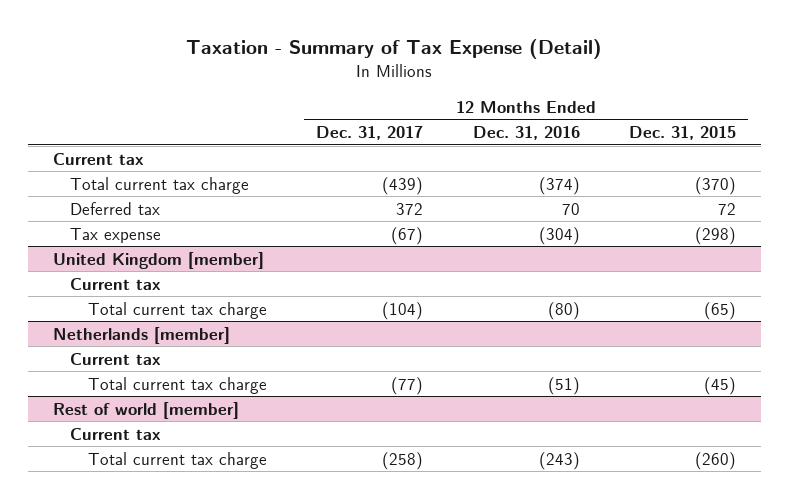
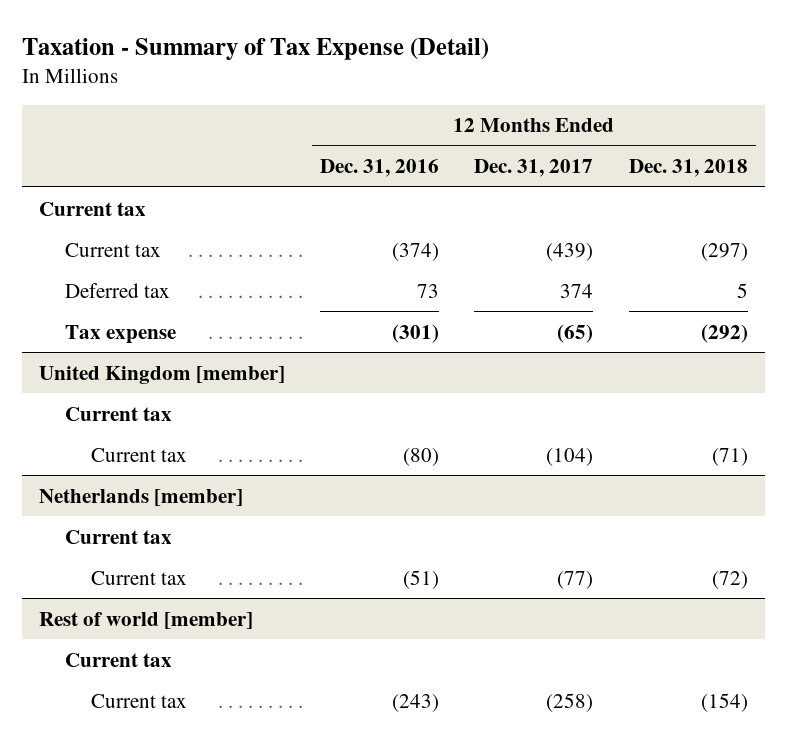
[628,126,736,141] Dec. 31, 2015 -> none
none -> [628,159,748,178] Dec. 31, 2018
[70,176,250,194] Total current tax charge -> [65,242,162,257] Current tax
[396,202,424,215] 372 -> [560,283,594,298] 374
[561,202,580,215] 70 -> [417,283,440,298] 73
[391,226,424,245] (67) -> [557,323,594,343] (65)
[538,226,580,245] (304) -> [392,323,440,343] (301)
[87,301,267,319] Total current tax charge -> [90,447,187,462] Current tax
[87,376,267,394] Total current tax charge -> [90,570,187,585] Current tax
[87,451,267,469] Total current tax charge -> [90,693,187,708] Current tax

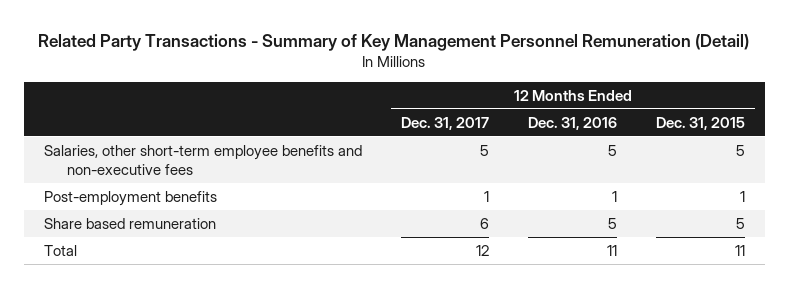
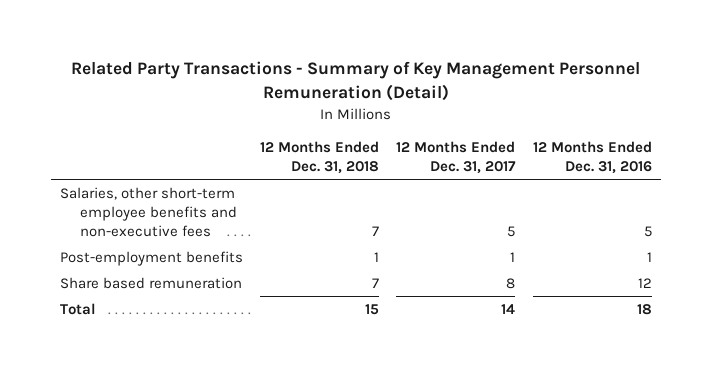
[656,116,746,130] Dec. 31, 2015 -> none
none -> [259,140,379,174] 12 Months Ended Dec. 31, 2018
[479,217,489,229] 6 -> [506,278,516,290] 8
[607,217,617,229] 5 -> [637,278,652,289] 12
[475,244,489,256] 12 -> [501,304,516,315] 14
[606,244,617,256] 11 -> [636,304,652,316] 18

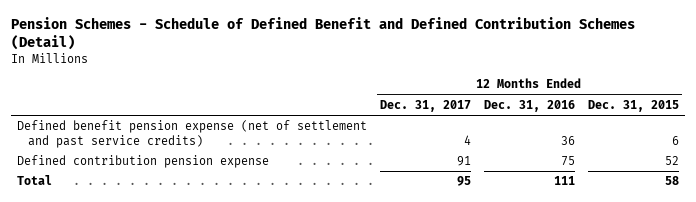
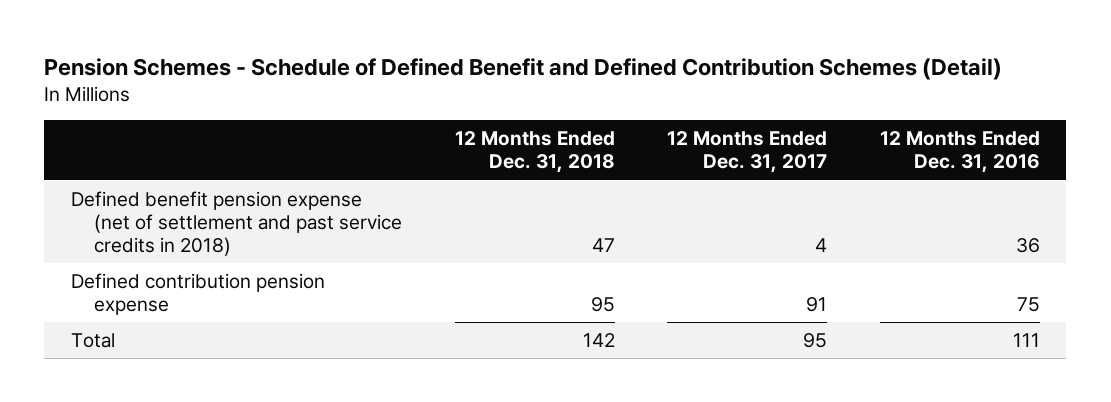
[587,99,679,112] Dec. 31, 2015 -> none
none -> [454,131,615,174] 12 Months Ended Dec. 31, 2018
[17,120,368,148] Defined benefit pension expense (net of settlement and past service credits) -> [70,190,402,257] Defined benefit pension expense (net of settlement and past service credits in 2018)

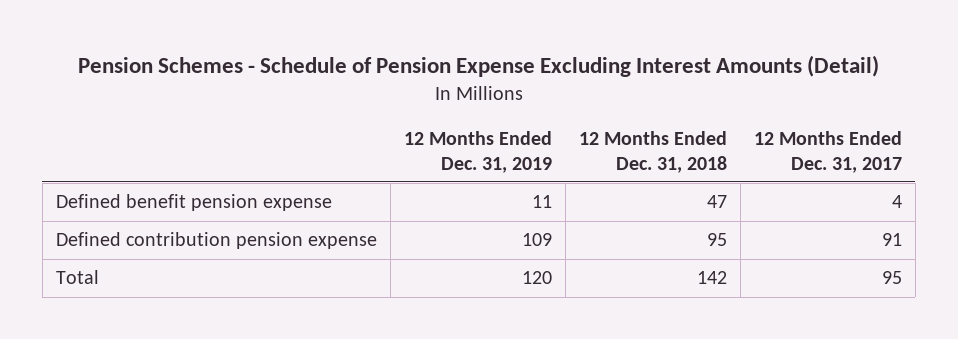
[44,57,1003,80] Pension Schemes - Schedule of Defined Benefit and Defined Contribution Schemes (Detail) -> [77,55,879,78] Pension Schemes - Schedule of Pension Expense Excluding Interest Amounts (Detail)
[879,131,1040,174] 12 Months Ended Dec. 31, 2016 -> none
none -> [403,131,552,173] 12 Months Ended Dec. 31, 2019
[70,190,402,257] Defined benefit pension expense (net of settlement and past service credits in 2018) -> [55,194,332,212] Defined benefit pension expense

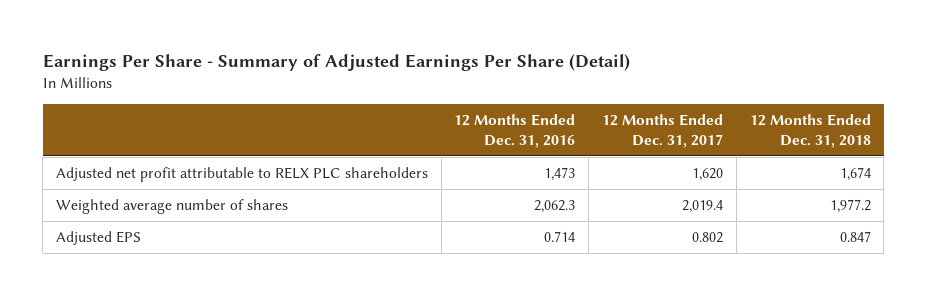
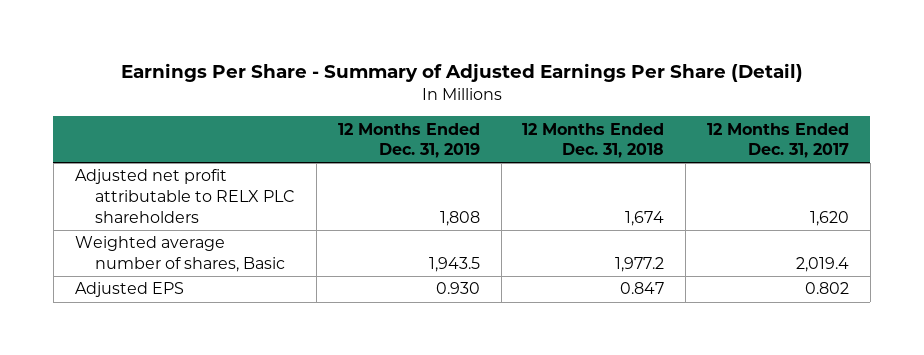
[454,113,576,148] 12 Months Ended Dec. 31, 2016 -> none
none -> [337,122,480,159] 12 Months Ended Dec. 31, 2019
[55,199,288,215] Weighted average number of shares -> [74,236,285,273] Weighted average number of shares, Basic

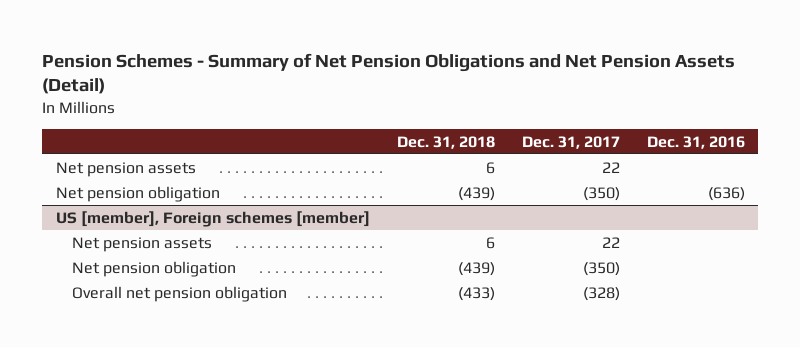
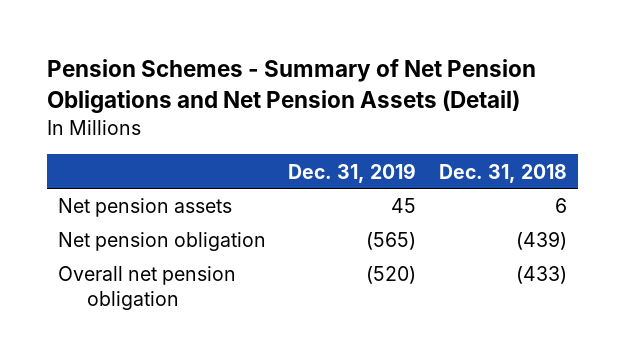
[521,135,620,149] Dec. 31, 2017 -> none
[646,135,745,149] Dec. 31, 2016 -> none
none -> [288,162,417,183] Dec. 31, 2019
[55,210,370,227] US [member], Foreign schemes [member] -> none
[72,236,213,252] Net pension assets -> none
[72,260,237,277] Net pension obligation -> none

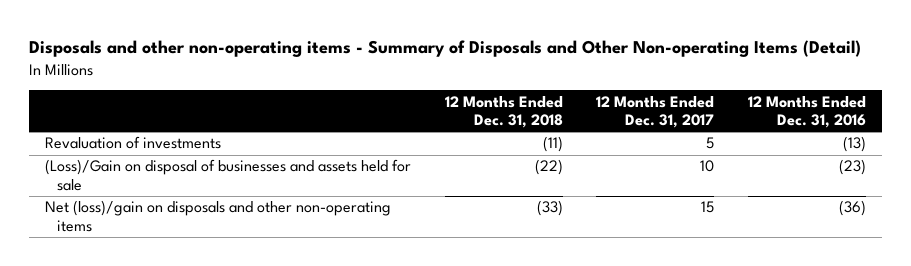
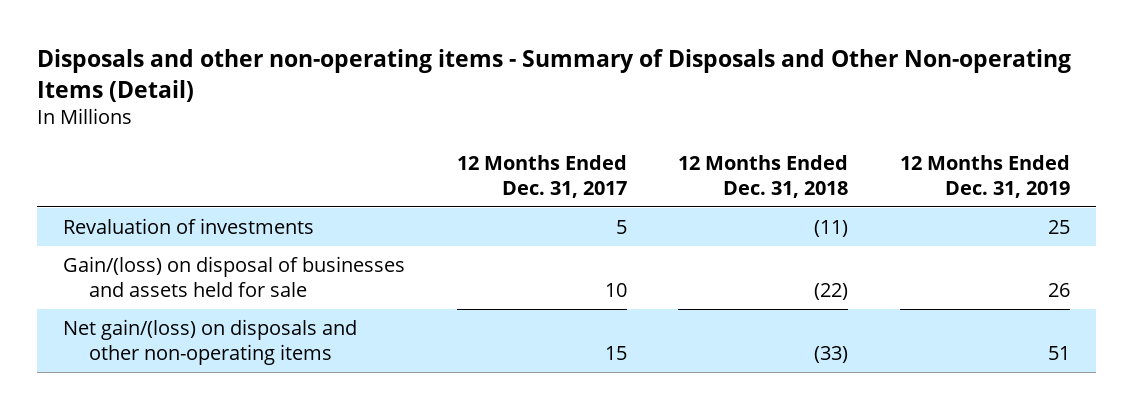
[747,95,866,129] 12 Months Ended Dec. 31, 2016 -> none
none -> [900,154,1071,198] 12 Months Ended Dec. 31, 2019
[45,159,412,191] (Loss)/Gain on disposal of businesses and assets held for sale -> [62,256,405,297] Gain/(loss) on disposal of businesses and assets held for sale
[45,200,392,232] Net (loss)/gain on disposals and other non-operating items -> [62,319,357,365] Net gain/(loss) on disposals and other non-operating items

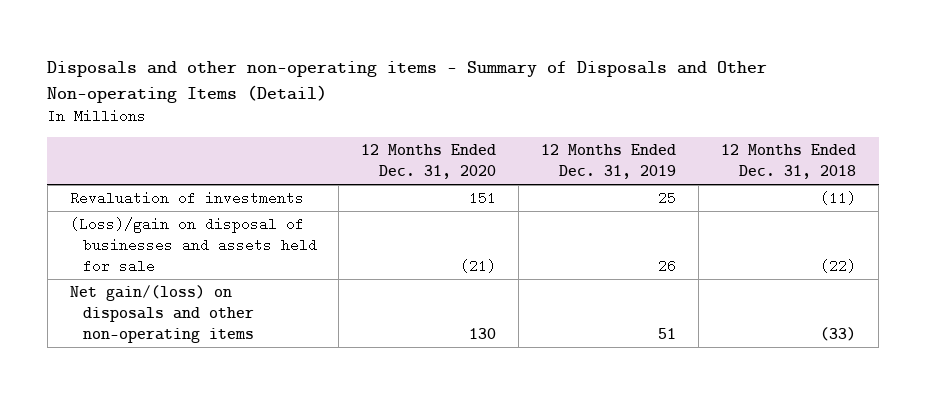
[456,154,627,198] 12 Months Ended Dec. 31, 2017 -> none
none -> [361,144,497,180] 12 Months Ended Dec. 31, 2020
[62,256,405,297] Gain/(loss) on disposal of businesses and assets held for sale -> [69,217,317,273] (Loss)/gain on disposal of businesses and assets held for sale

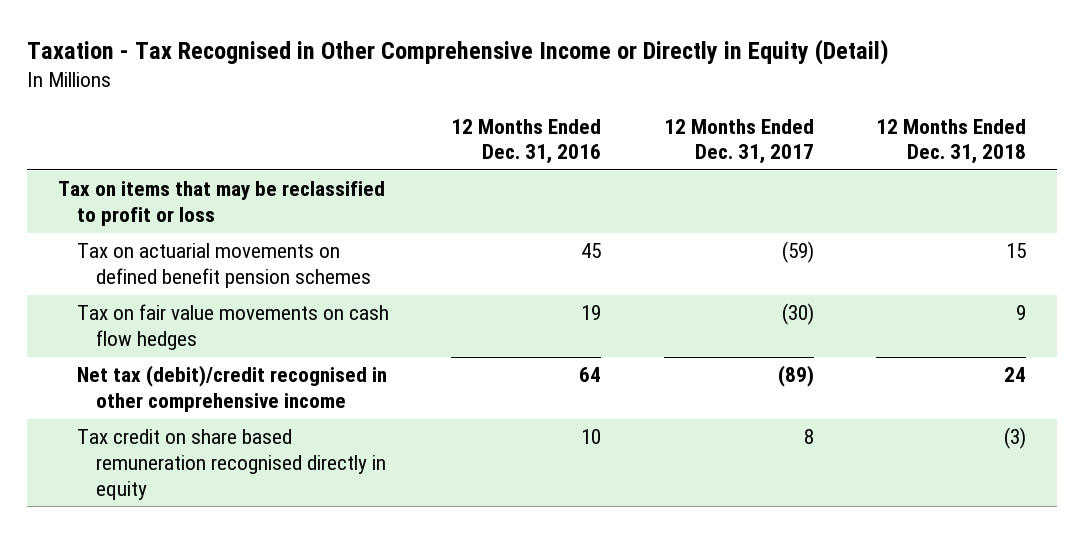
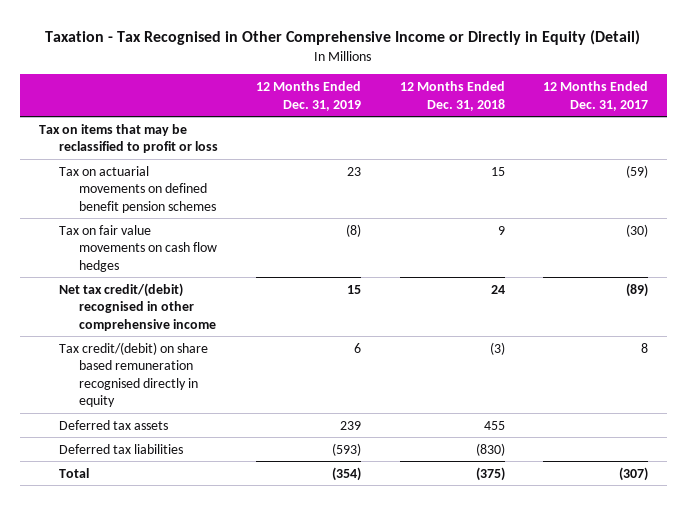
[451,118,602,165] 12 Months Ended Dec. 31, 2016 -> none
none -> [256,81,362,111] 12 Months Ended Dec. 31, 2019
[77,365,388,413] Net tax (debit)/credit recognised in other comprehensive income -> [59,282,217,331] Net tax credit/(debit) recognised in other comprehensive income
[77,429,387,500] Tax credit on share based remuneration recognised directly in equity -> [59,341,209,408] Tax credit/(debit) on share based remuneration recognised directly in equity
none -> [59,419,169,430] Deferred tax assets
none -> [59,443,184,454] Deferred tax liabilities
none -> [59,467,90,478] Total

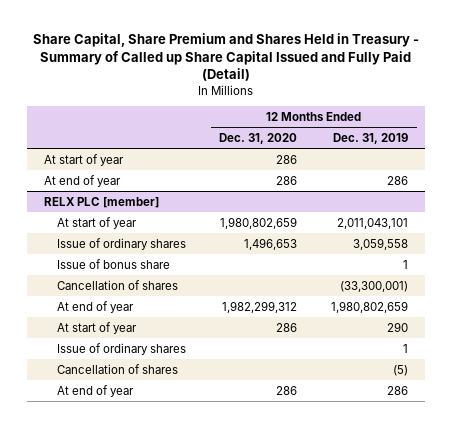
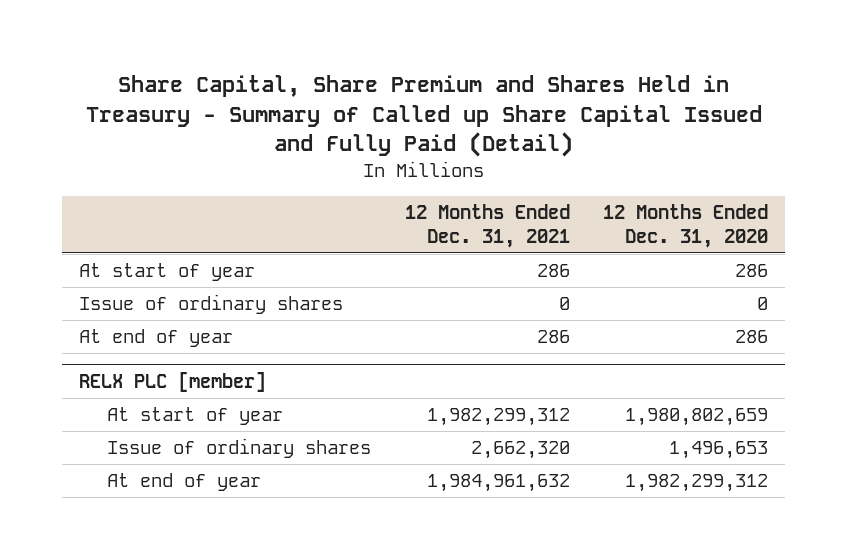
[333,132,409,144] Dec. 31, 2019 -> none
none -> [404,204,570,249] 12 Months Ended Dec. 31, 2021
none -> [79,294,344,315] Issue of ordinary shares
[56,258,170,269] Issue of bonus share -> none
[56,279,178,290] Cancellation of shares -> none
[56,321,137,334] At start of year -> none
[56,342,186,355] Issue of ordinary shares -> none
[56,363,178,374] Cancellation of shares -> none
[56,384,134,397] At end of year -> none

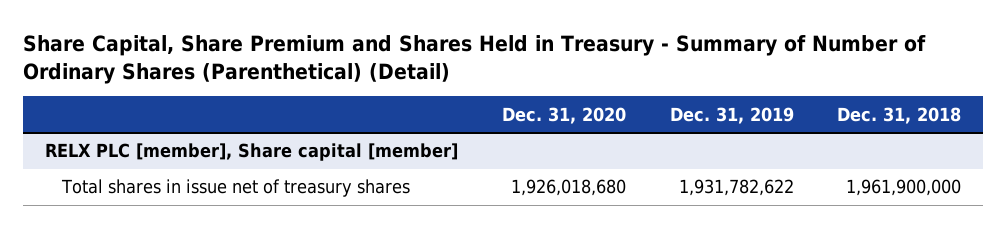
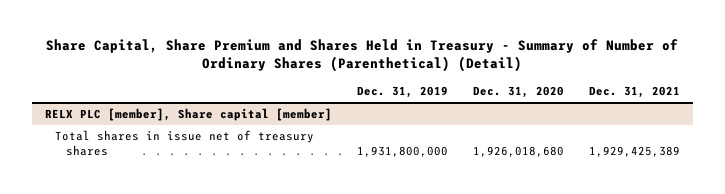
[837,106,962,124] Dec. 31, 2018 -> none
none -> [589,86,681,99] Dec. 31, 2021
[678,179,794,197] 1,931,782,622 -> [356,146,448,158] 1,931,800,000

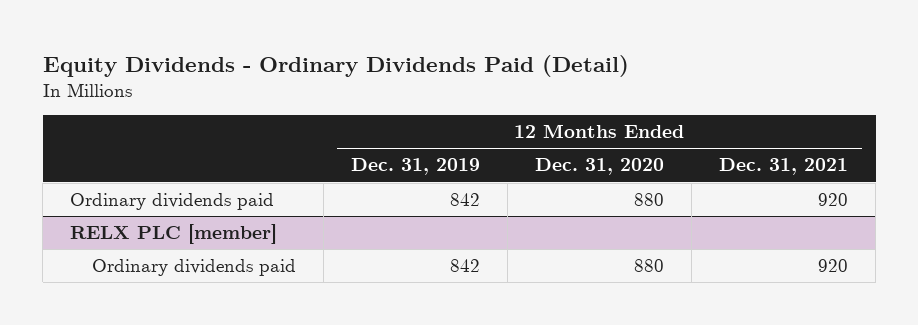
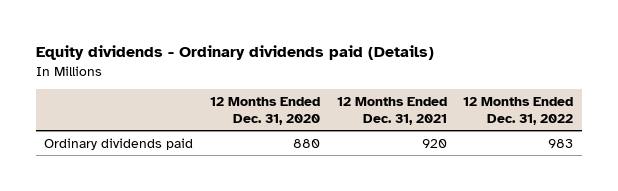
[42,54,629,77] Equity Dividends - Ordinary Dividends Paid (Detail) -> [35,45,434,61] Equity dividends - Ordinary dividends paid (Details)
[350,158,480,176] Dec. 31, 2019 -> none
none -> [463,97,574,125] 12 Months Ended Dec. 31, 2022
[70,223,278,244] RELX PLC [member] -> none
[91,258,296,276] Ordinary dividends paid -> none

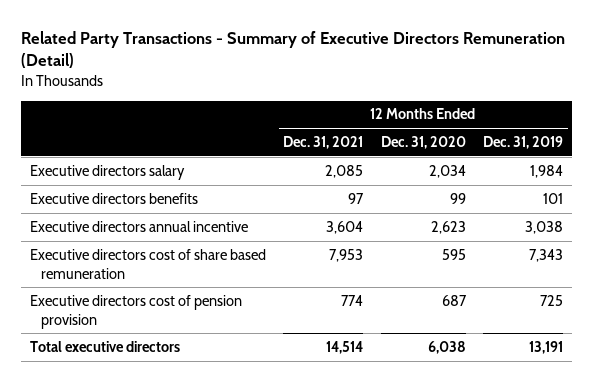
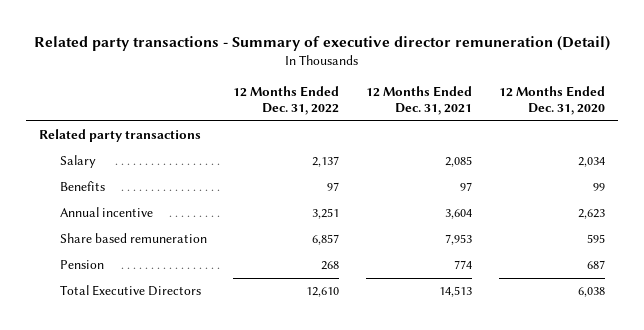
[21,30,566,69] Related Party Transactions - Summary of Executive Directors Remuneration (Detail) -> [33,35,610,51] Related party transactions - Summary of executive director remuneration (Detail)
[483,135,564,149] Dec. 31, 2019 -> none
none -> [233,86,340,115] 12 Months Ended Dec. 31, 2022
none -> [39,129,202,143] Related party transactions
[30,164,186,180] Executive directors salary -> [59,155,96,169] Salary
[30,192,199,204] Executive directors benefits -> [59,181,105,192] Benefits
[30,220,249,232] Executive directors annual incentive -> [59,207,153,218] Annual incentive
[30,248,267,279] Executive directors cost of share based remuneration -> [59,233,207,244] Share based remuneration
[30,294,243,329] Executive directors cost of pension provision -> [59,260,104,270] Pension
[30,340,181,352] Total executive directors -> [59,285,201,297] Total Executive Directors
[326,340,364,354] 14,514 -> [438,286,472,298] 14,513

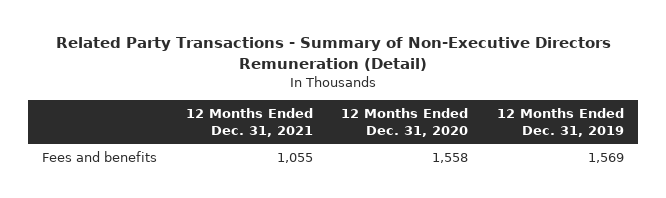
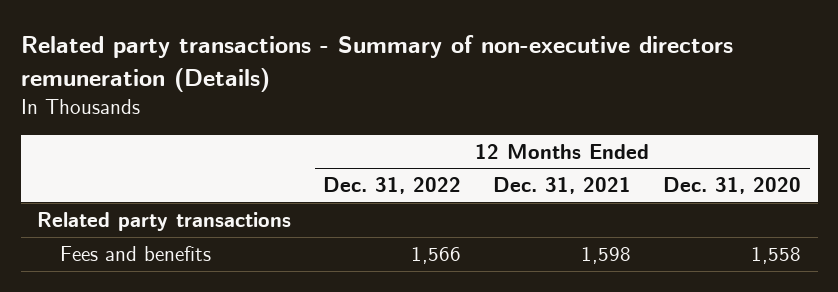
[56,37,612,71] Related Party Transactions - Summary of Non-Executive Directors Remuneration (Detail) -> [20,35,733,92] Related party transactions - Summary of non-executive directors remuneration (Details)
[497,107,625,137] 12 Months Ended Dec. 31, 2019 -> none
none -> [323,177,462,195] Dec. 31, 2022
none -> [36,212,291,232] Related party transactions
[276,152,313,163] 1,055 -> [581,247,632,265] 1,598

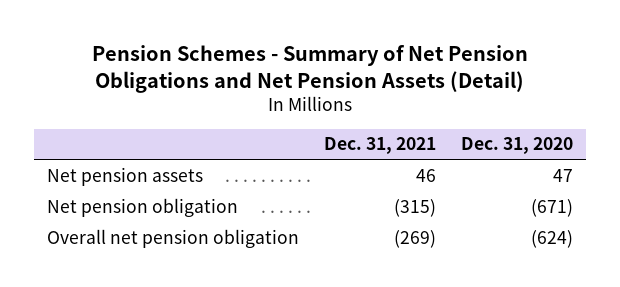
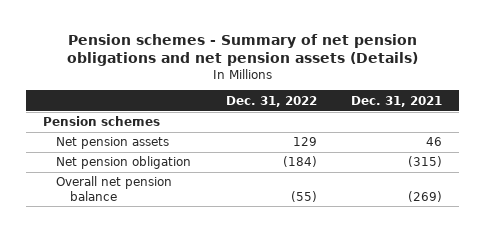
[91,45,528,93] Pension Schemes - Summary of Net Pension Obligations and Net Pension Assets (Detail) -> [66,33,418,66] Pension schemes - Summary of net pension obligations and net pension assets (Details)
[461,137,574,155] Dec. 31, 2020 -> none
none -> [225,95,317,107] Dec. 31, 2022
none -> [43,116,161,127] Pension schemes
[46,228,299,248] Overall net pension obligation -> [56,176,173,201] Overall net pension balance

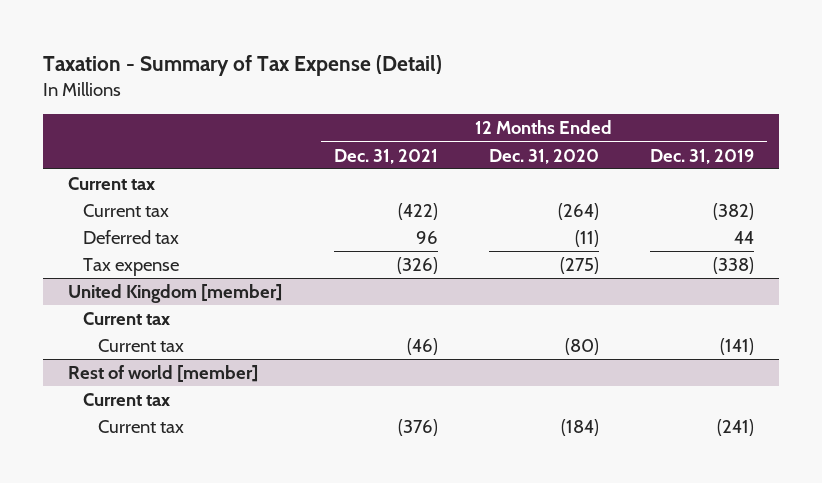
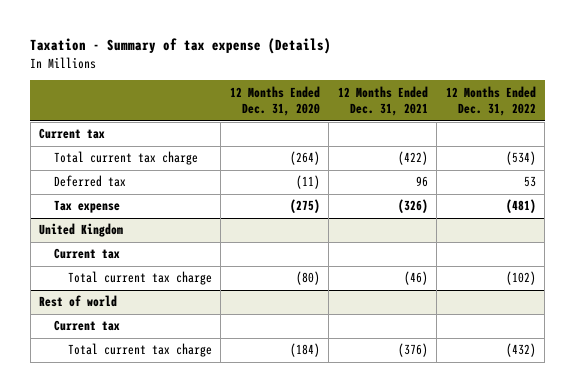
[42,55,442,77] Taxation - Summary of Tax Expense (Detail) -> [30,38,332,55] Taxation - Summary of tax expense (Details)
[649,148,754,164] Dec. 31, 2019 -> none
none -> [445,85,536,117] 12 Months Ended Dec. 31, 2022
[83,204,170,218] Current tax -> [53,151,198,166] Total current tax charge
[68,284,283,304] United Kingdom [member] -> [39,223,124,238] United Kingdom
[98,339,185,353] Current tax -> [67,271,212,286] Total current tax charge
[68,365,259,383] Rest of world [member] -> [39,295,118,308] Rest of world
[98,420,185,434] Current tax -> [67,343,212,358] Total current tax charge

